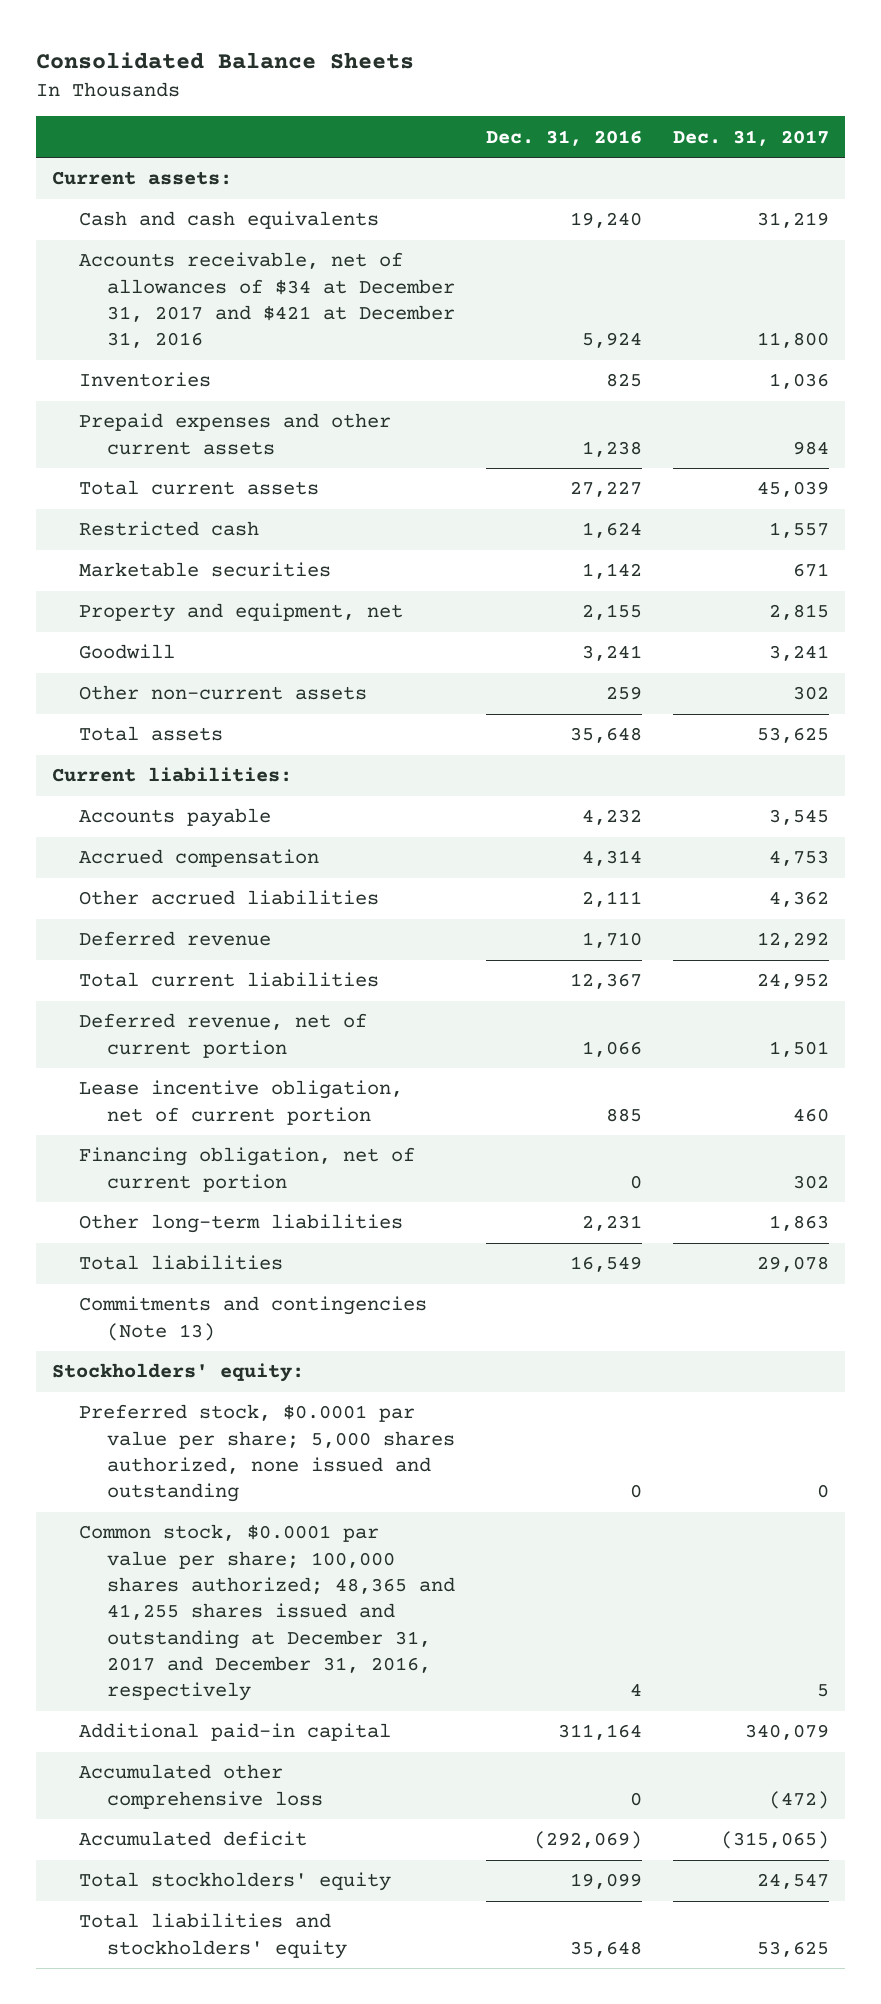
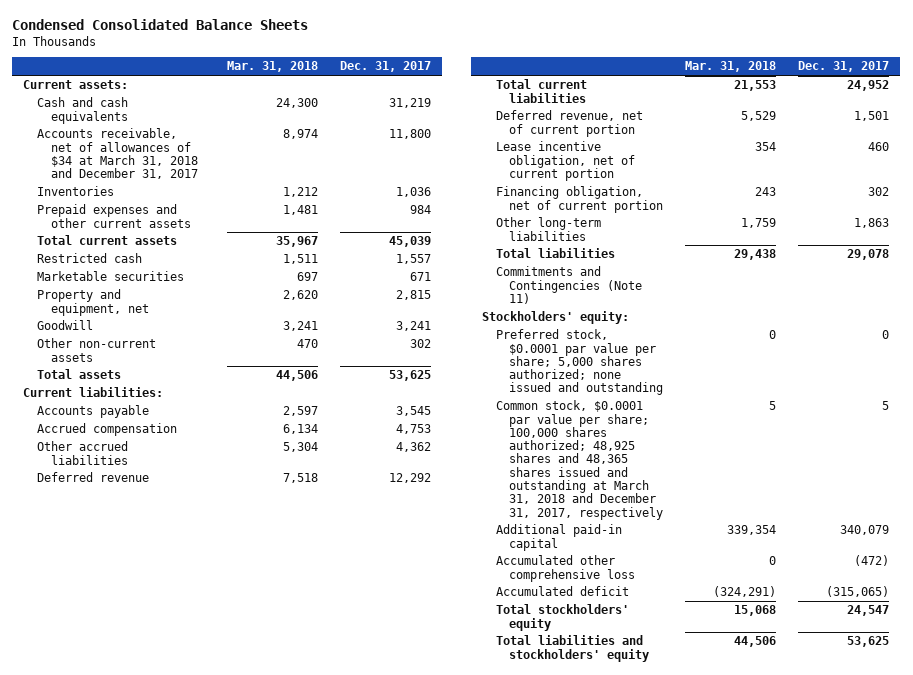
[36,52,415,70] Consolidated Balance Sheets -> [12,19,309,31] Condensed Consolidated Balance Sheets
[485,129,642,146] Dec. 31, 2016 -> none
none -> [226,61,318,73] Mar. 31, 2018
[79,252,455,349] Accounts receivable, net of allowances of $34 at December 31, 2017 and $421 at December 31, 2016 -> [36,128,198,180] Accounts receivable, net of allowances of $34 at March 31, 2018 and December 31, 2017
[79,1296,428,1341] Commitments and contingencies (Note 13) -> [495,266,643,304] Commitments and Contingencies (Note 11)
[79,1404,455,1503] Preferred stock, $0.0001 par value per share; 5,000 shares authorized, none issued and outstanding -> [495,329,664,396] Preferred stock, $0.0001 par value per share; 5,000 shares authorized; none issued and outstanding
[79,1524,455,1702] Common stock, $0.0001 par value per share; 100,000 shares authorized; 48,365 and 41,255 shares issued and outstanding at December 31, 2017 and December 31, 2016, respectively -> [495,400,664,520] Common stock, $0.0001 par value per share; 100,000 shares authorized; 48,925 shares and 48,365 shares issued and outstanding at March 31, 2018 and December 31, 2017, respectively

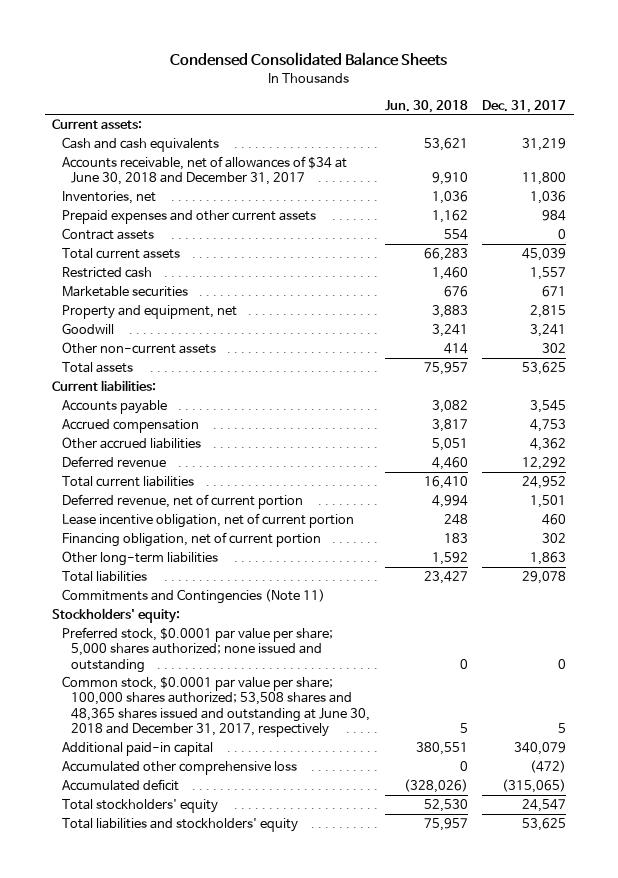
[226,61,318,73] Mar. 31, 2018 -> none
none -> [384,99,468,113] Jun. 30, 2018
[36,128,198,180] Accounts receivable, net of allowances of $34 at March 31, 2018 and December 31, 2017 -> [61,155,347,186] Accounts receivable, net of allowances of $34 at June 30, 2018 and December 31, 2017
[36,186,114,197] Inventories -> [61,190,156,204] Inventories, net
none -> [61,227,154,240] Contract assets
[495,400,664,520] Common stock, $0.0001 par value per share; 100,000 shares authorized; 48,925 shares and 48,365 shares issued and outstanding at March 31, 2018 and December 31, 2017, respectively -> [61,675,371,738] Common stock, $0.0001 par value per share; 100,000 shares authorized; 53,508 shares and 48,365 shares issued and outstanding at June 30, 2018 and December 31, 2017, respectively

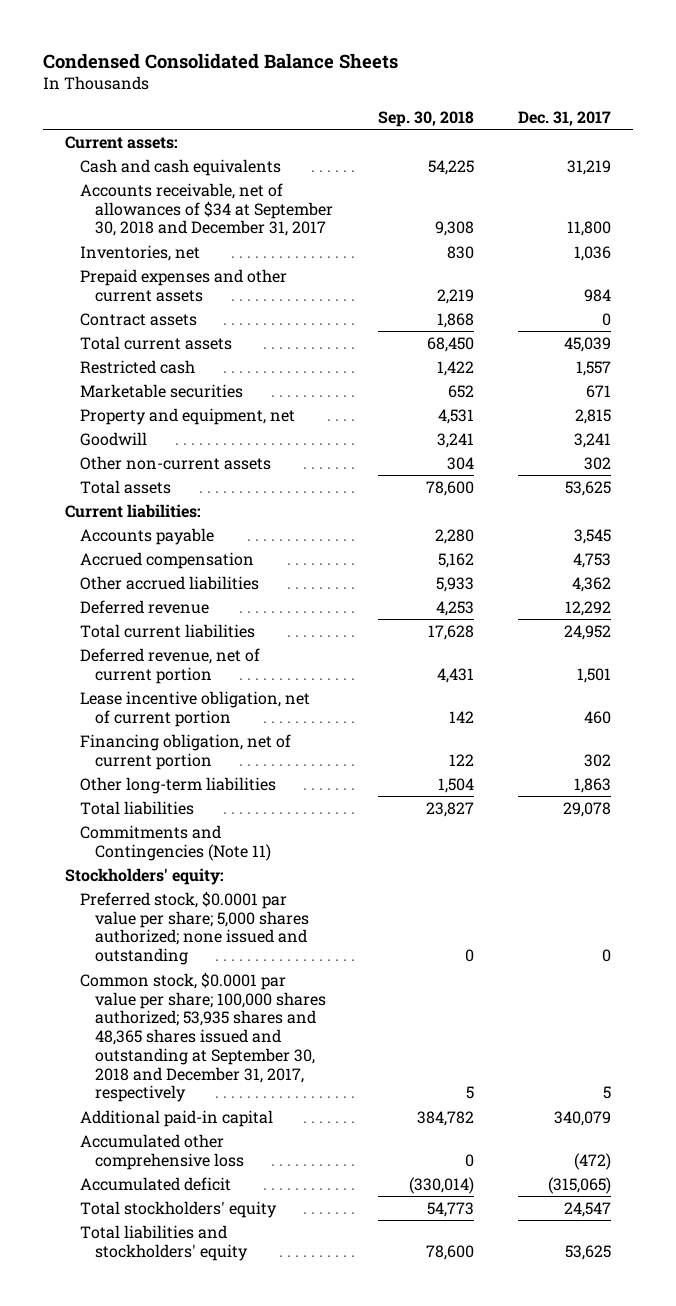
[384,99,468,113] Jun. 30, 2018 -> none
none -> [377,110,474,127] Sep. 30, 2018
[61,155,347,186] Accounts receivable, net of allowances of $34 at June 30, 2018 and December 31, 2017 -> [80,182,334,237] Accounts receivable, net of allowances of $34 at September 30, 2018 and December 31, 2017
[61,675,371,738] Common stock, $0.0001 par value per share; 100,000 shares authorized; 53,508 shares and 48,365 shares issued and outstanding at June 30, 2018 and December 31, 2017, respectively -> [80,971,327,1103] Common stock, $0.0001 par value per share; 100,000 shares authorized; 53,935 shares and 48,365 shares issued and outstanding at September 30, 2018 and December 31, 2017, respectively

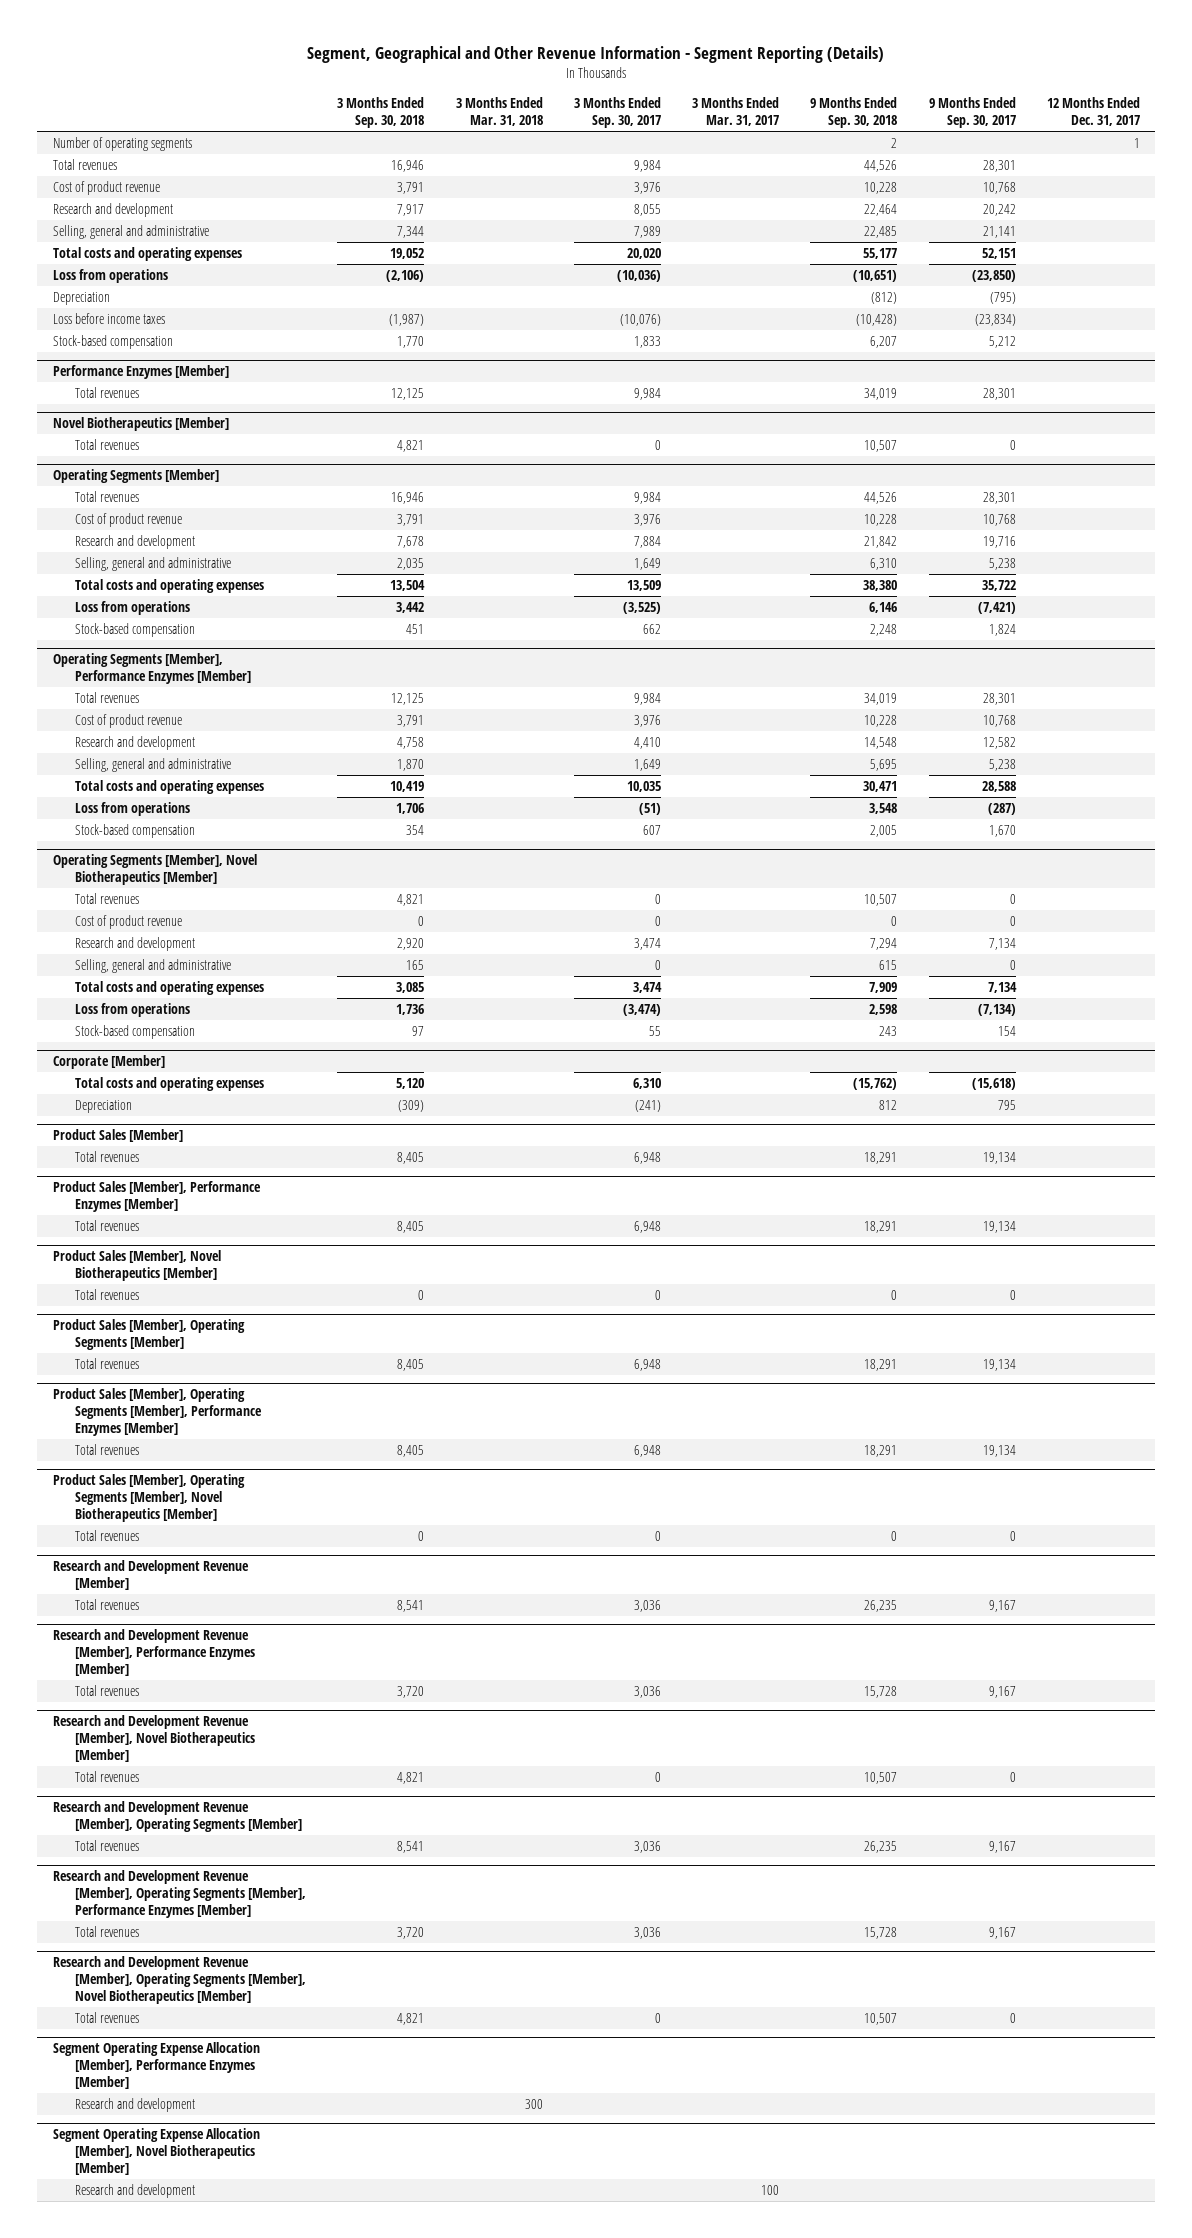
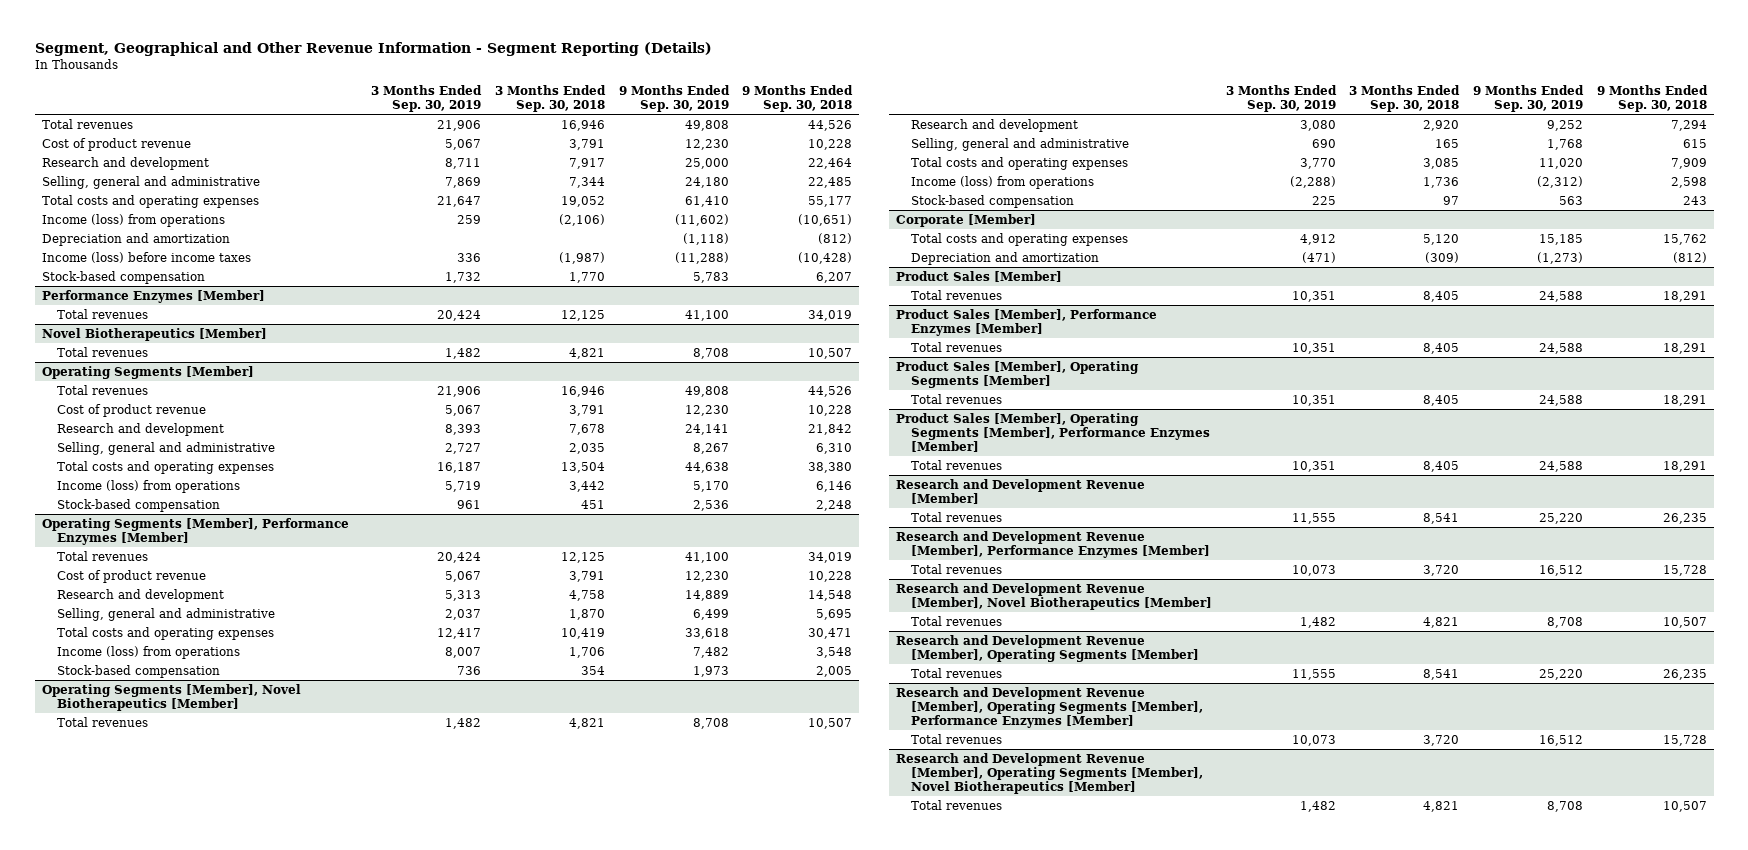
[455,97,543,127] 3 Months Ended Mar. 31, 2018 -> none
[573,97,661,129] 3 Months Ended Sep. 30, 2017 -> none
[692,97,780,127] 3 Months Ended Mar. 31, 2017 -> none
[928,97,1016,129] 9 Months Ended Sep. 30, 2017 -> none
[1046,97,1140,127] 12 Months Ended Dec. 31, 2017 -> none
none -> [371,85,483,112] 3 Months Ended Sep. 30, 2019
none -> [618,85,730,112] 9 Months Ended Sep. 30, 2019
[52,136,192,151] Number of operating segments -> none
[52,268,168,283] Loss from operations -> [41,213,225,227] Income (loss) from operations
[52,291,110,305] Depreciation -> [41,232,230,246] Depreciation and amortization
[52,312,165,324] Loss before income taxes -> [41,251,251,263] Income (loss) before income taxes
[75,600,191,615] Loss from operations -> [56,479,240,493] Income (loss) from operations
[75,801,191,816] Loss from operations -> [56,645,240,659] Income (loss) from operations
[75,914,183,929] Cost of product revenue -> none
[75,1002,191,1017] Loss from operations -> [910,175,1094,189] Income (loss) from operations
[853,1077,898,1090] (15,762) -> [1662,233,1707,245] 15,762
[75,1099,133,1113] Depreciation -> [910,251,1099,265] Depreciation and amortization
[879,1099,898,1110] 812 -> [1672,251,1707,263] (812)
[52,1250,221,1282] Product Sales [Member], Novel Biotherapeutics [Member] -> none
[75,1288,140,1300] Total revenues -> none
[52,1474,245,1523] Product Sales [Member], Operating Segments [Member], Novel Biotherapeutics [Member] -> none
[75,1529,140,1541] Total revenues -> none
[52,2042,260,2090] Segment Operating Expense Allocation [Member], Performance Enzymes [Member] -> none
[75,2097,196,2112] Research and development -> none
[52,2128,260,2176] Segment Operating Expense Allocation [Member], Novel Biotherapeutics [Member] -> none
[75,2183,196,2198] Research and development -> none

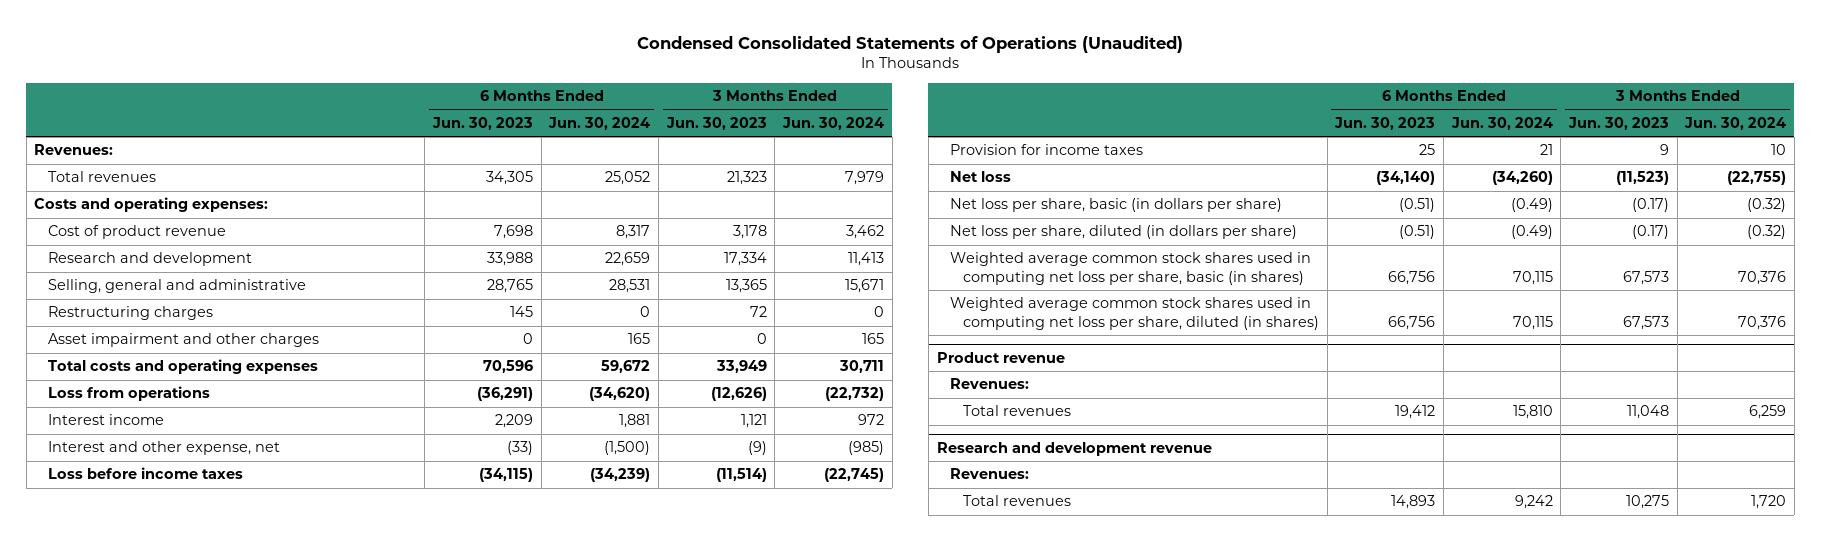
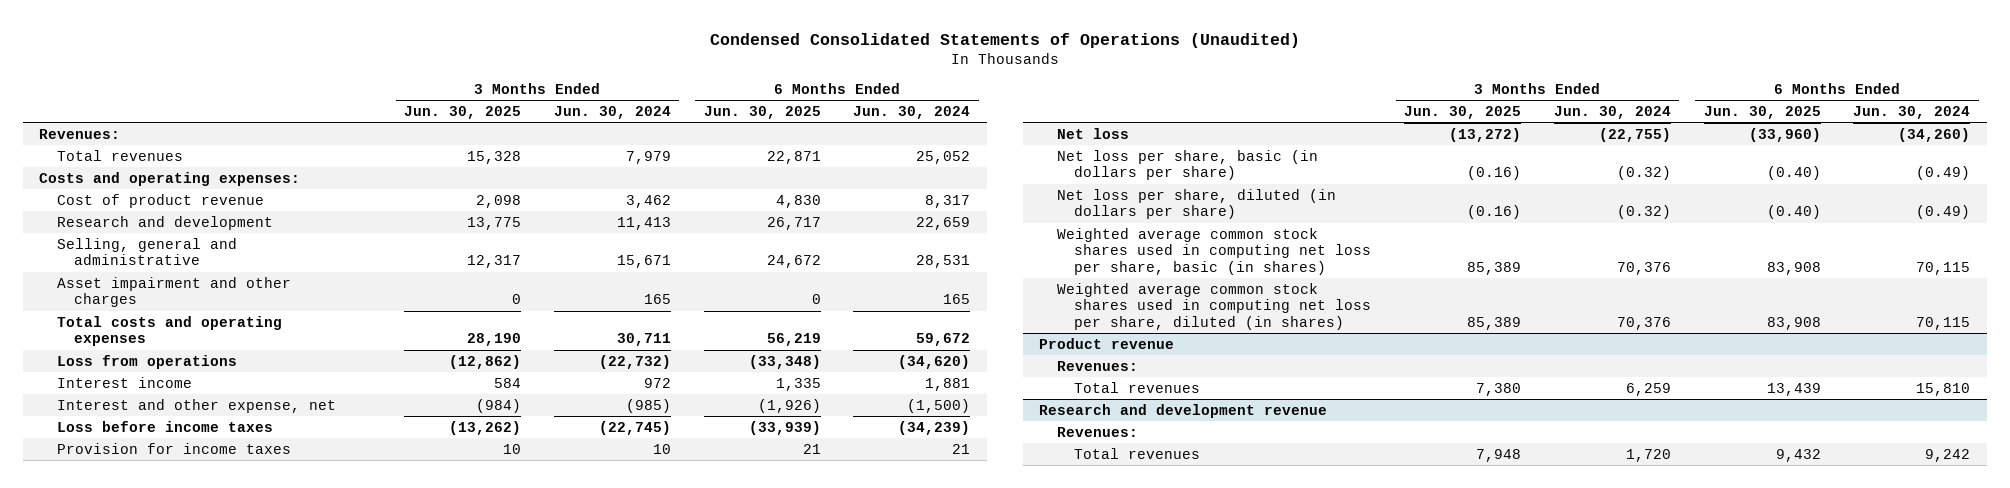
[432,117,534,131] Jun. 30, 2023 -> none
[665,117,767,131] Jun. 30, 2023 -> none
none -> [404,106,522,120] Jun. 30, 2025
none -> [703,106,821,120] Jun. 30, 2025
[47,306,213,321] Restructuring charges -> none

